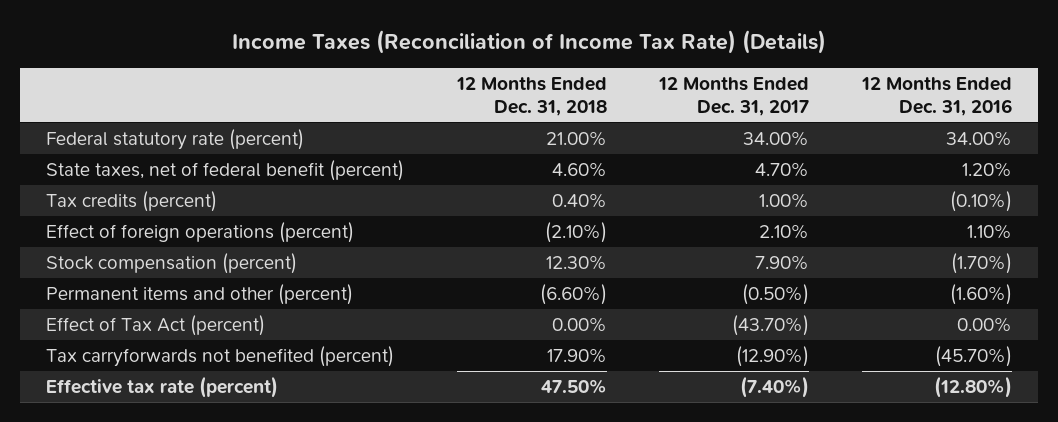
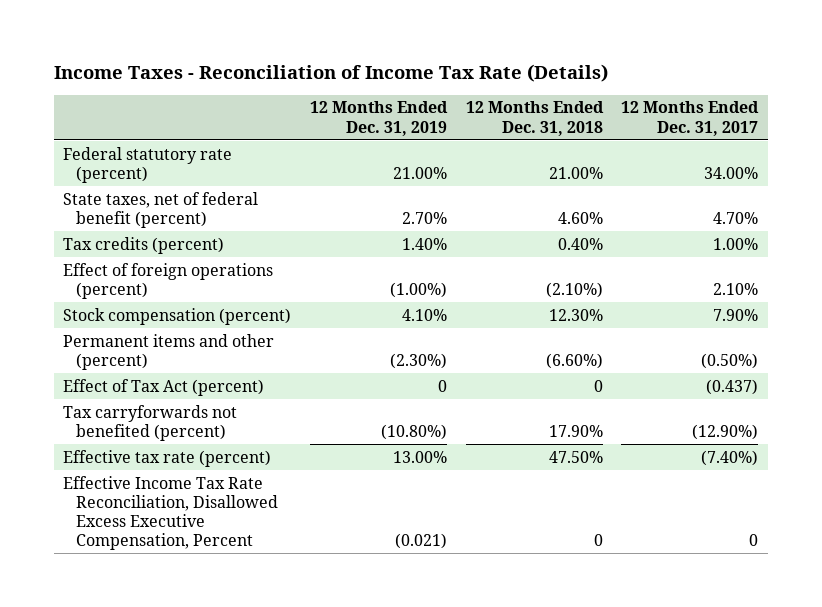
[231,30,826,55] Income Taxes (Reconciliation of Income Tax Rate) (Details) -> [53,63,608,82] Income Taxes - Reconciliation of Income Tax Rate (Details)
[860,77,1012,116] 12 Months Ended Dec. 31, 2016 -> none
none -> [309,101,448,136] 12 Months Ended Dec. 31, 2019
[551,317,607,333] 0.00% -> [593,379,603,392] 0
[732,315,810,337] (43.70%) -> [706,378,759,395] (0.437)
none -> [63,475,279,551] Effective Income Tax Rate Reconciliation, Disallowed Excess Executive Compensation, Percent

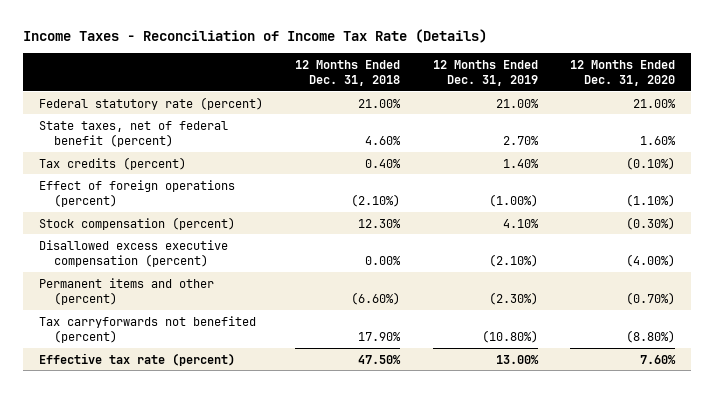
[621,101,760,136] 12 Months Ended Dec. 31, 2017 -> none
none -> [570,59,676,87] 12 Months Ended Dec. 31, 2020
none -> [39,239,229,267] Disallowed excess executive compensation (percent)
[63,378,265,396] Effect of Tax Act (percent) -> none
[63,475,279,551] Effective Income Tax Rate Reconciliation, Disallowed Excess Executive Compensation, Percent -> none

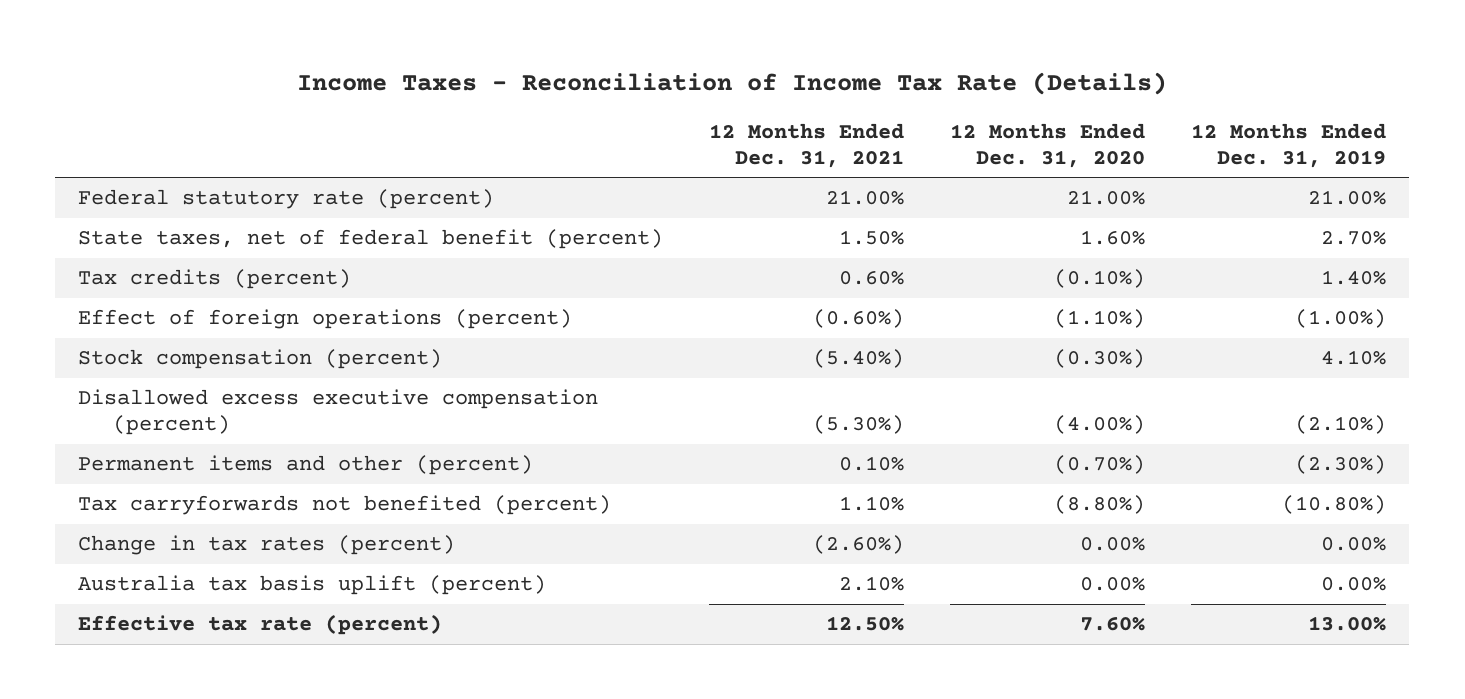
[295,59,401,87] 12 Months Ended Dec. 31, 2018 -> none
none -> [709,122,905,168] 12 Months Ended Dec. 31, 2021
none -> [78,535,456,556] Change in tax rates (percent)
none -> [78,575,547,596] Australia tax basis uplift (percent)

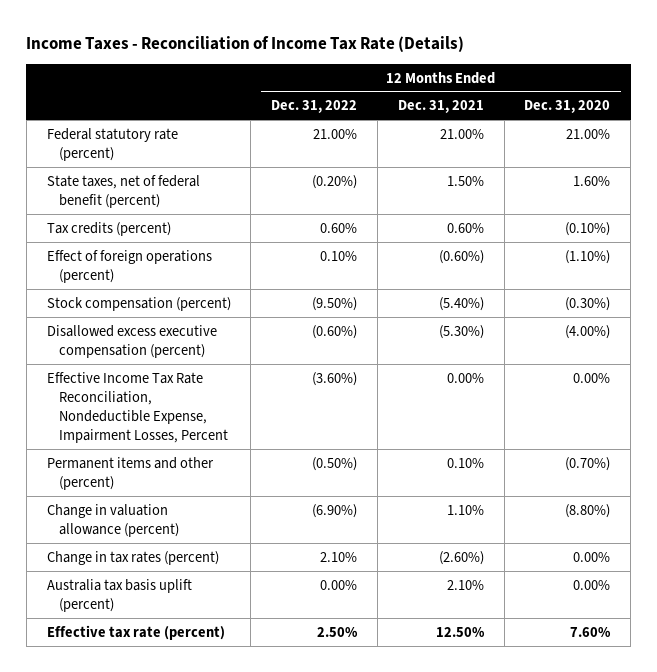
[1191,122,1387,168] 12 Months Ended Dec. 31, 2019 -> none
none -> [271,100,358,114] Dec. 31, 2022
none -> [46,371,228,443] Effective Income Tax Rate Reconciliation, Nondeductible Expense, Impairment Losses, Percent
[78,495,612,516] Tax carryforwards not benefited (percent) -> [46,503,179,537] Change in valuation allowance (percent)

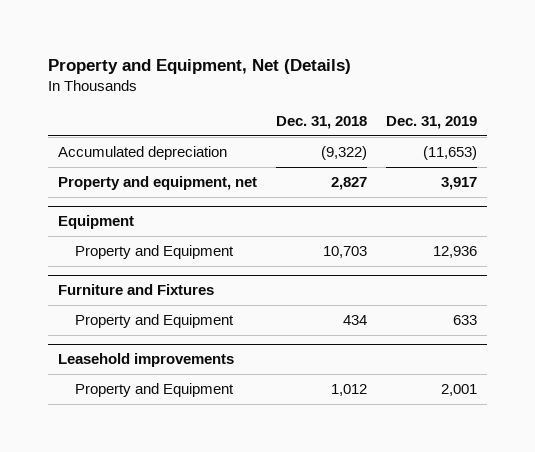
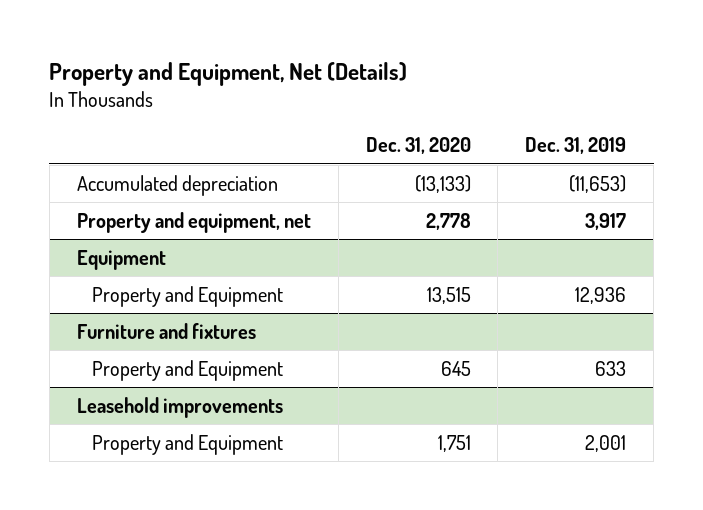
[276,116,368,130] Dec. 31, 2018 -> none
none -> [365,137,471,155] Dec. 31, 2020
[57,284,214,296] Furniture and Fixtures -> [76,322,256,339] Furniture and fixtures

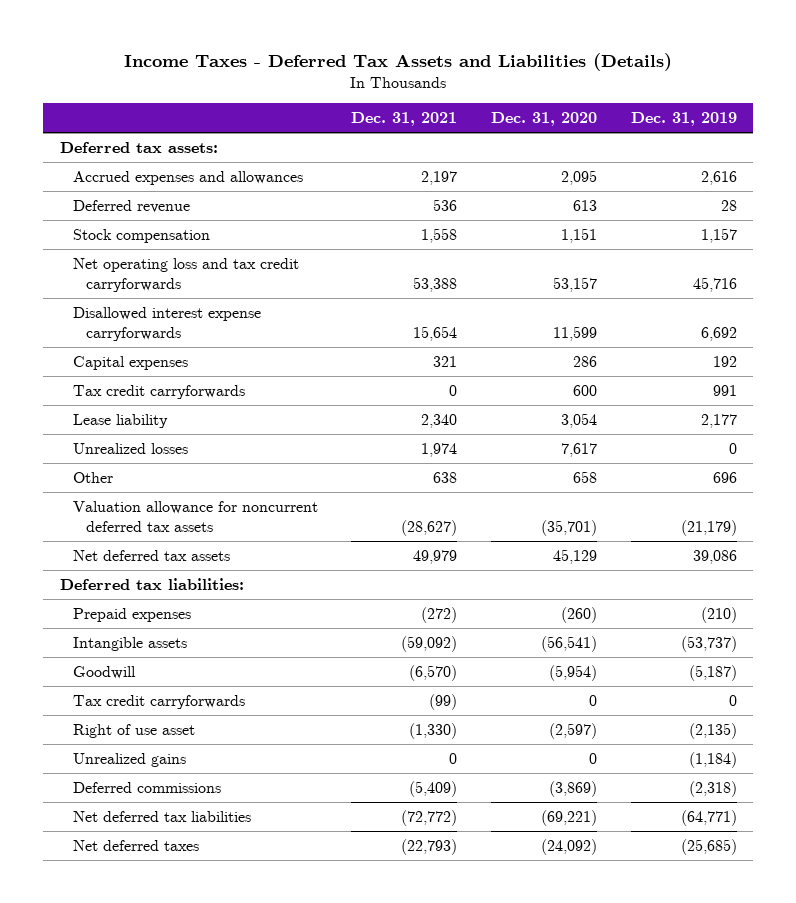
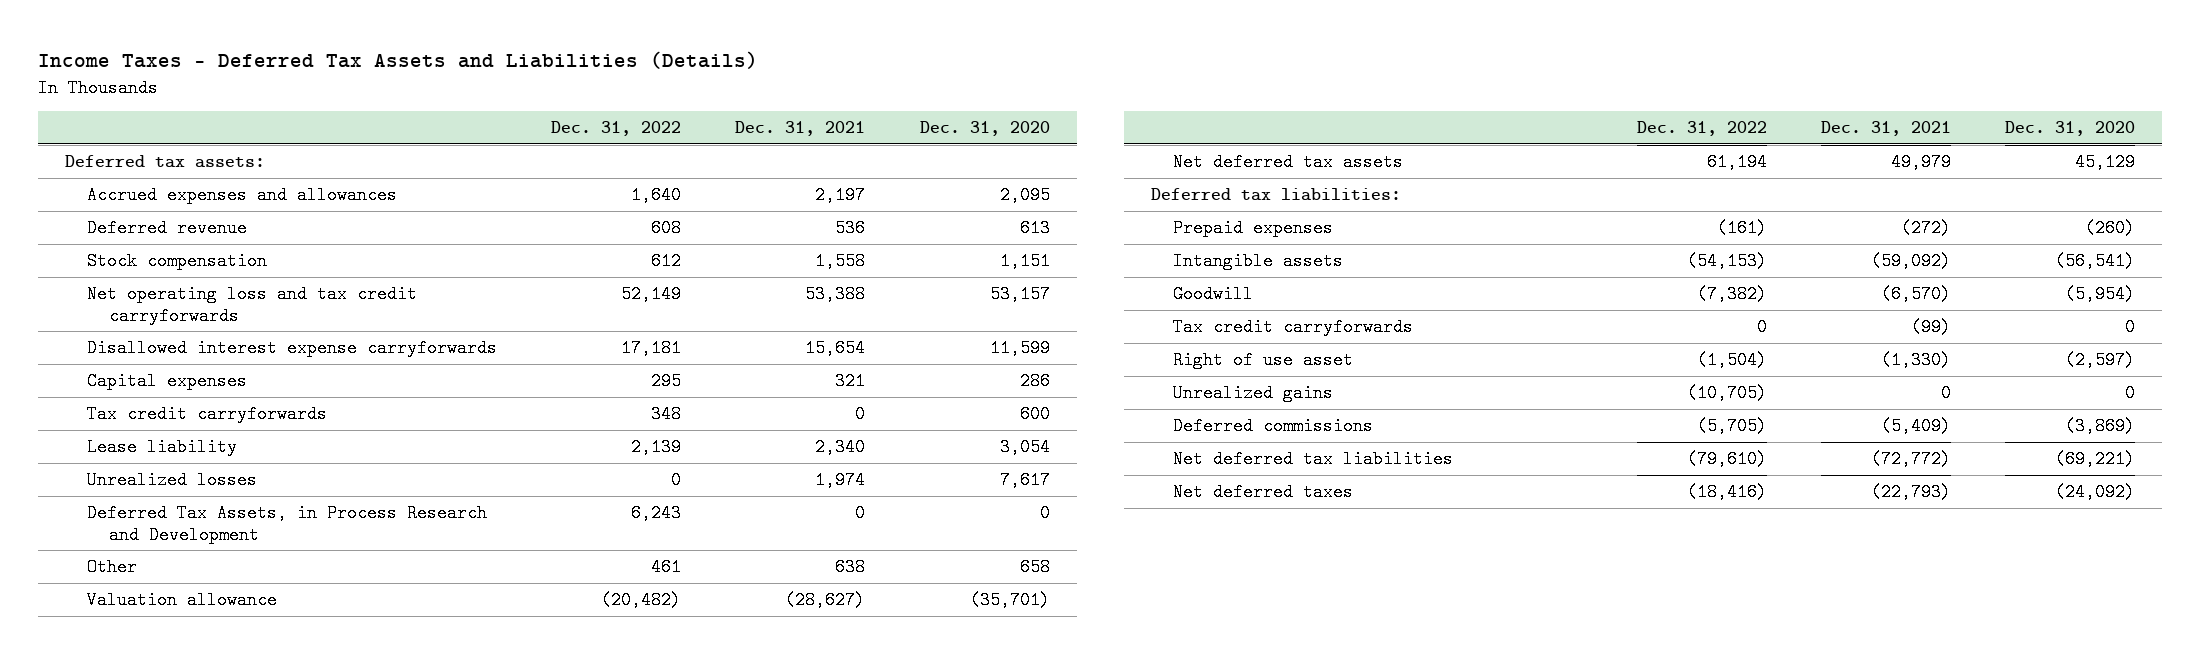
[630,112,737,127] Dec. 31, 2019 -> none
none -> [551,121,682,137] Dec. 31, 2022
none -> [87,504,488,544] Deferred Tax Assets, in Process Research and Development
[72,500,318,532] Valuation allowance for noncurrent deferred tax assets -> [87,591,278,610] Valuation allowance

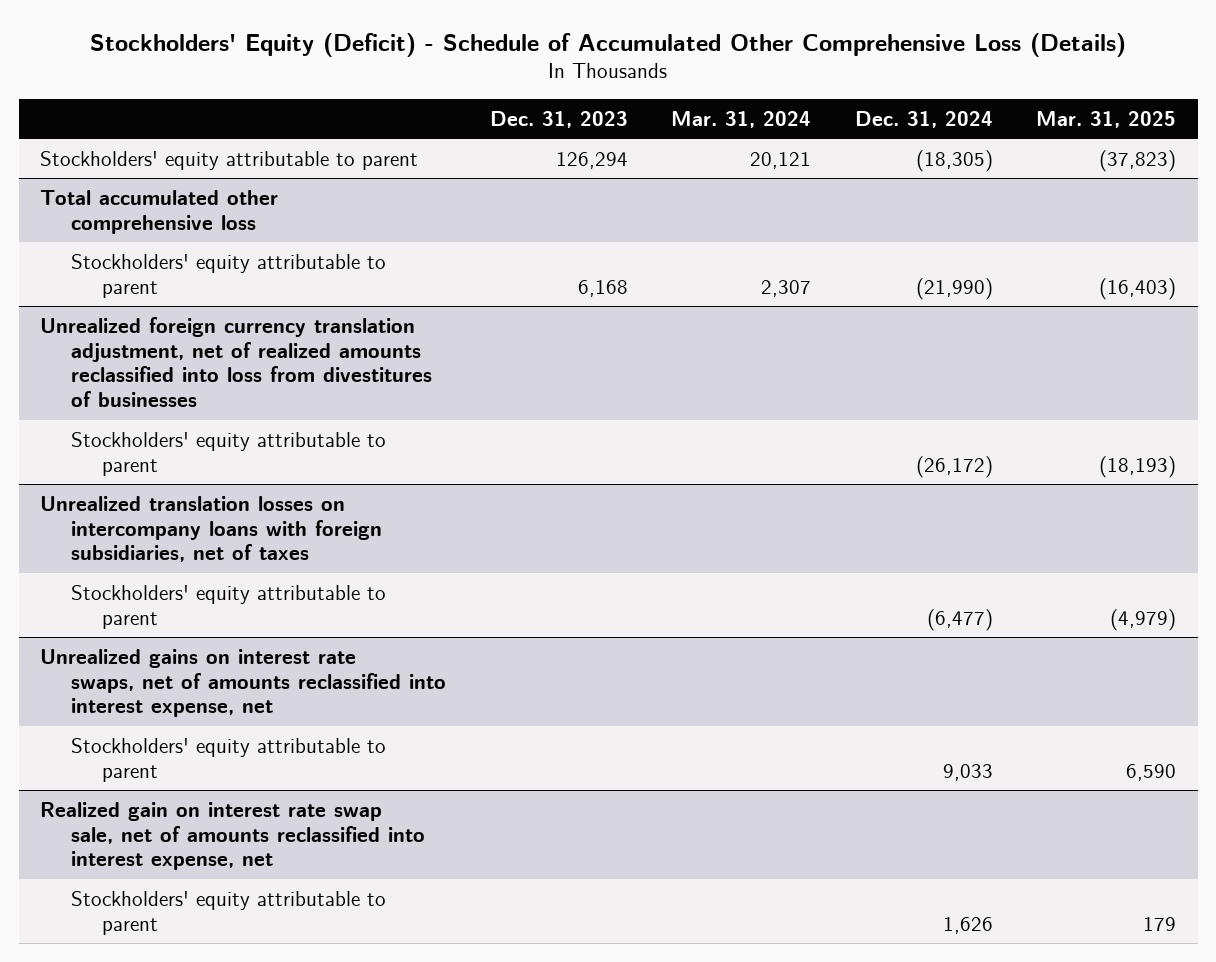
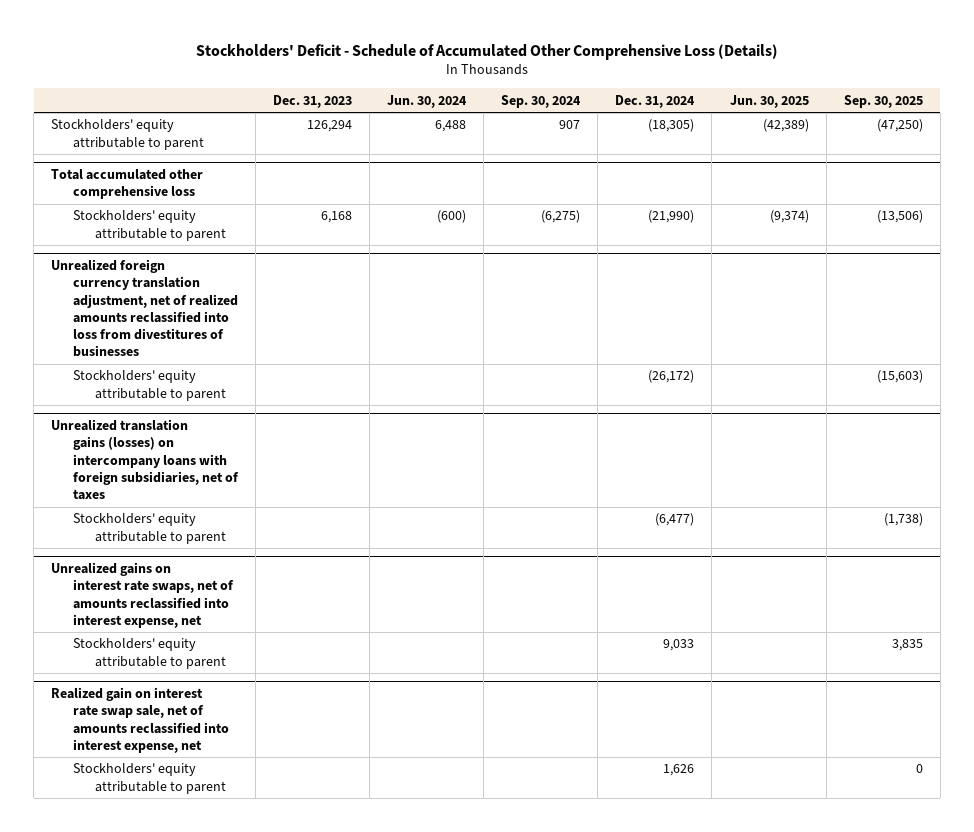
[90,32,1127,57] Stockholders' Equity (Deficit) - Schedule of Accumulated Other Comprehensive Loss (Details) -> [196,43,779,60] Stockholders' Deficit - Schedule of Accumulated Other Comprehensive Loss (Details)
[671,110,812,128] Mar. 31, 2024 -> none
[1035,110,1176,128] Mar. 31, 2025 -> none
none -> [387,94,468,108] Jun. 30, 2024
none -> [501,94,582,108] Sep. 30, 2024
none -> [729,94,809,108] Jun. 30, 2025
none -> [843,94,923,108] Sep. 30, 2025
[40,495,383,563] Unrealized translation losses on intercompany loans with foreign subsidiaries, net of taxes -> [51,419,240,501] Unrealized translation gains (losses) on intercompany loans with foreign subsidiaries, net of taxes

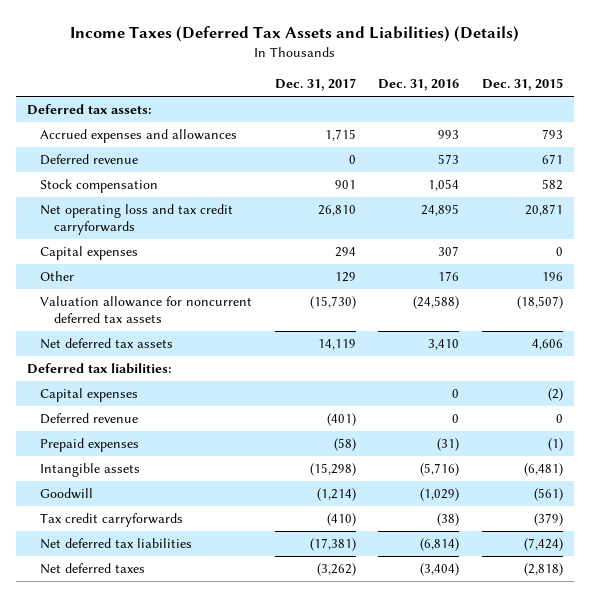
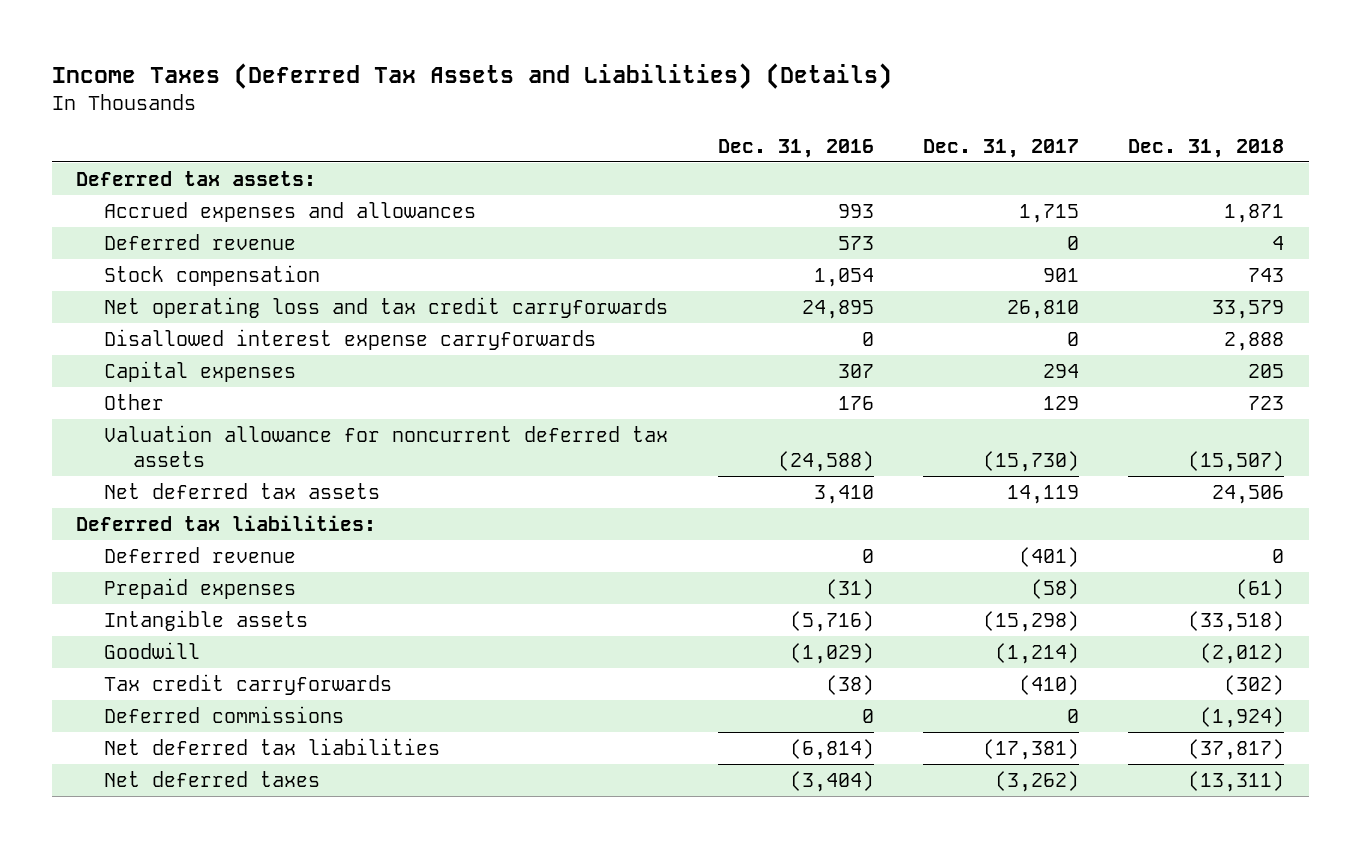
[481,78,563,92] Dec. 31, 2015 -> none
none -> [1128,138,1285,158] Dec. 31, 2018
none -> [104,329,597,351] Disallowed interest expense carryforwards
[40,388,139,403] Capital expenses -> none
none -> [104,706,345,724] Deferred commissions

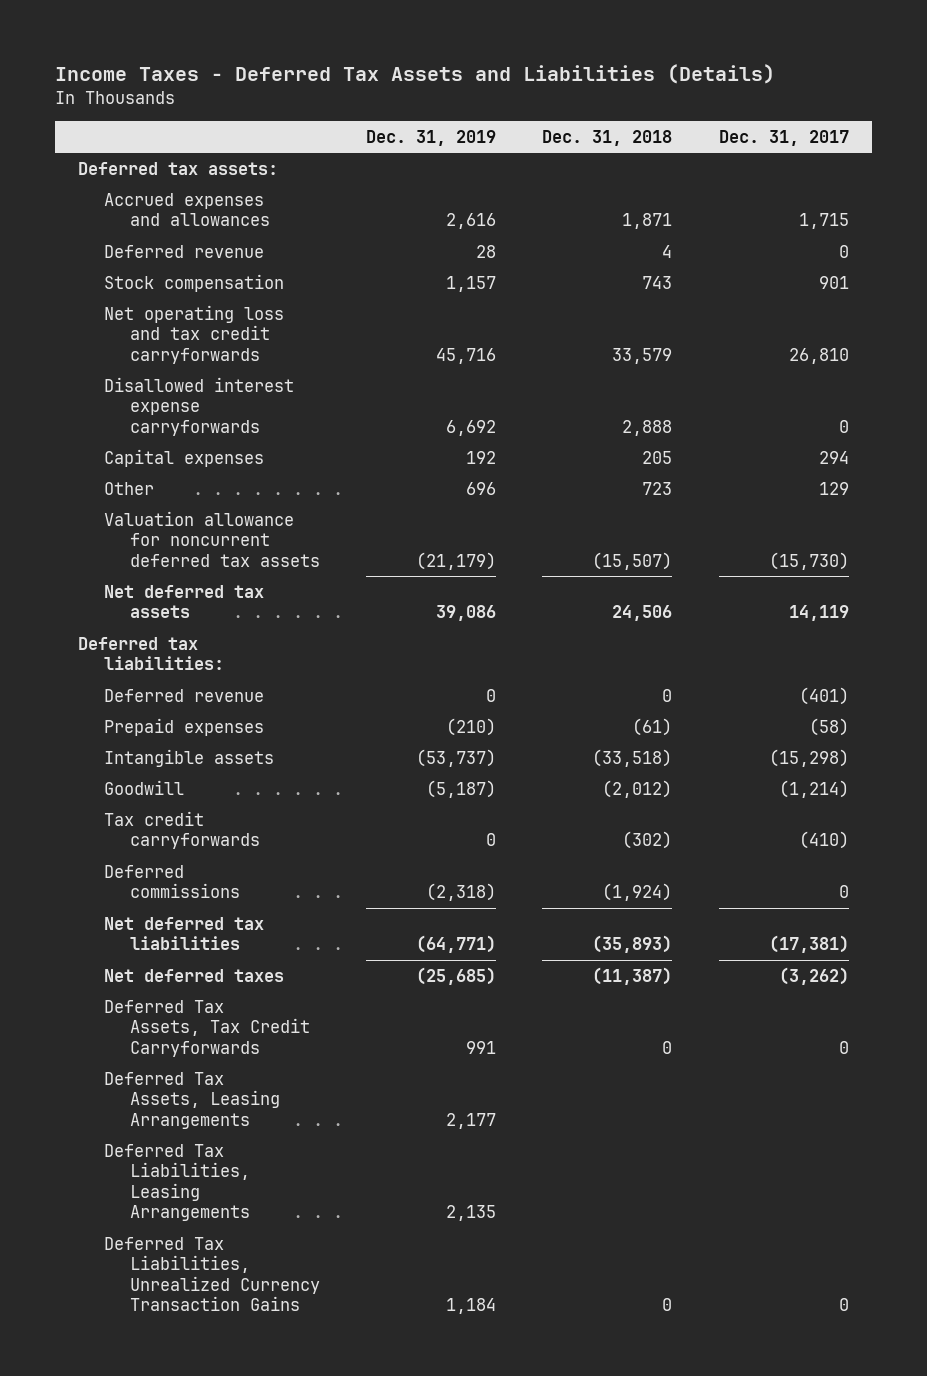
[51,62,892,89] Income Taxes (Deferred Tax Assets and Liabilities) (Details) -> [55,64,776,85] Income Taxes - Deferred Tax Assets and Liabilities (Details)
[717,138,874,158] Dec. 31, 2016 -> none
none -> [366,129,497,146] Dec. 31, 2019
[1188,739,1285,761] (37,817) -> [592,935,673,954] (35,893)
[1188,771,1285,793] (13,311) -> [592,966,673,985] (11,387)
none -> [104,999,310,1057] Deferred Tax Assets, Tax Credit Carryforwards
none -> [104,1071,280,1129] Deferred Tax Assets, Leasing Arrangements
none -> [104,1143,250,1222] Deferred Tax Liabilities, Leasing Arrangements
none -> [104,1236,320,1312] Deferred Tax Liabilities, Unrealized Currency Transaction Gains

